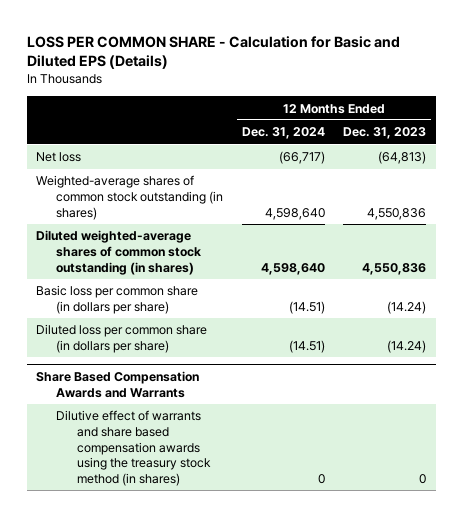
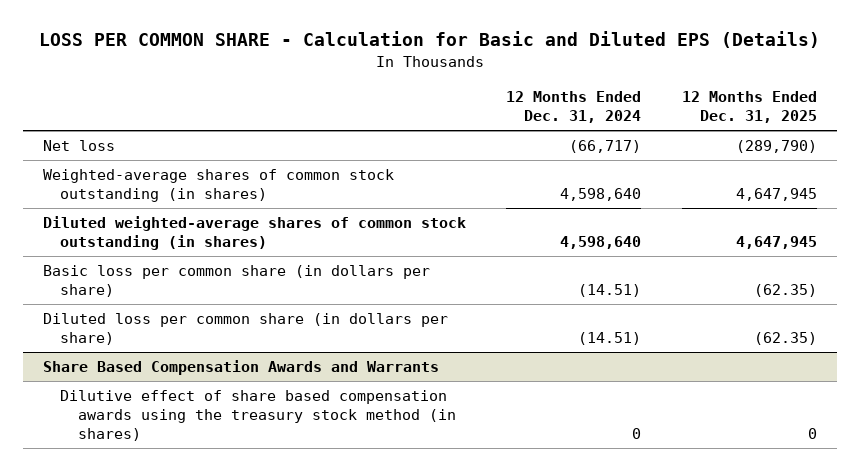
[343,127,427,140] Dec. 31, 2023 -> none
none -> [681,90,817,123] 12 Months Ended Dec. 31, 2025
[56,410,211,487] Dilutive effect of warrants and share based compensation awards using the treasury stock method (in shares) -> [60,390,456,442] Dilutive effect of share based compensation awards using the treasury stock method (in shares)

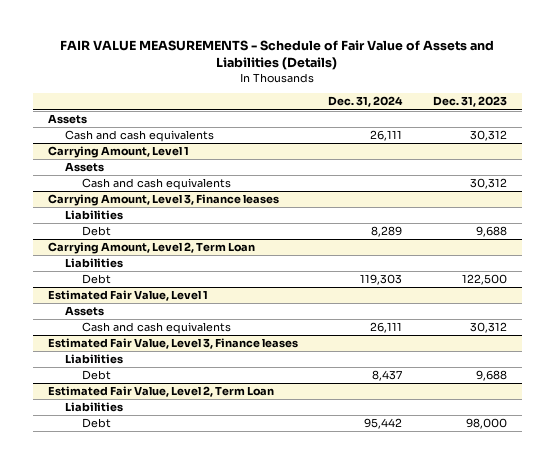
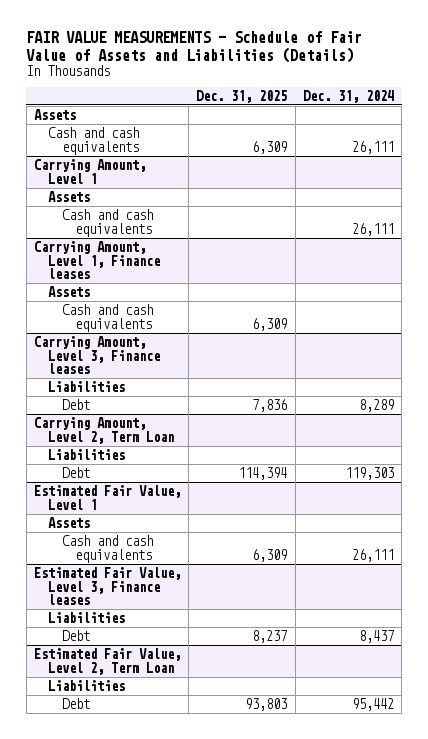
[432,96,507,108] Dec. 31, 2023 -> none
none -> [196,89,288,103] Dec. 31, 2025
none -> [61,209,153,237] Cash and cash equivalents
none -> [33,241,160,280] Carrying Amount, Level 1, Finance leases
none -> [47,286,90,298] Assets

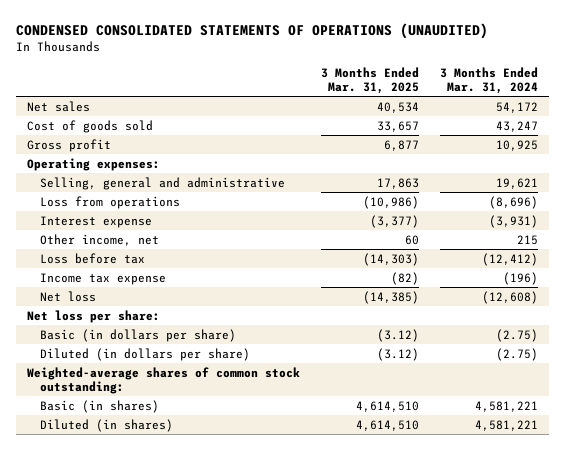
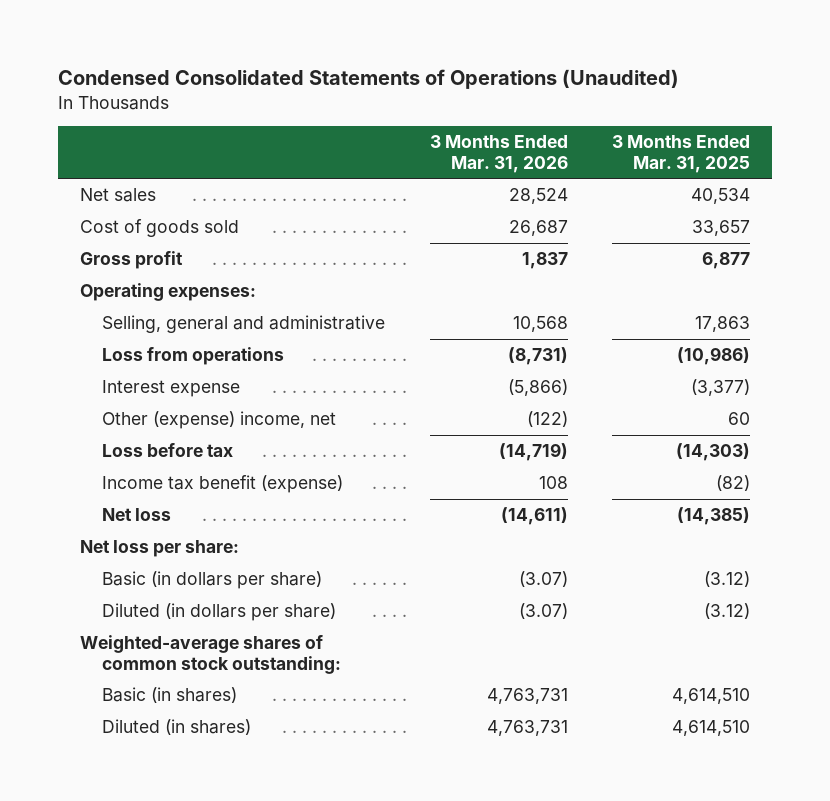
[16,23,489,40] CONDENSED CONSOLIDATED STATEMENTS OF OPERATIONS (UNAUDITED) -> [57,68,679,89] Condensed Consolidated Statements of Operations (Unaudited)
[440,66,539,95] 3 Months Ended Mar. 31, 2024 -> none
none -> [429,135,568,173] 3 Months Ended Mar. 31, 2026
[40,233,160,246] Other income, net -> [102,411,337,430] Other (expense) income, net
[40,272,167,285] Income tax expense -> [102,475,344,494] Income tax benefit (expense)

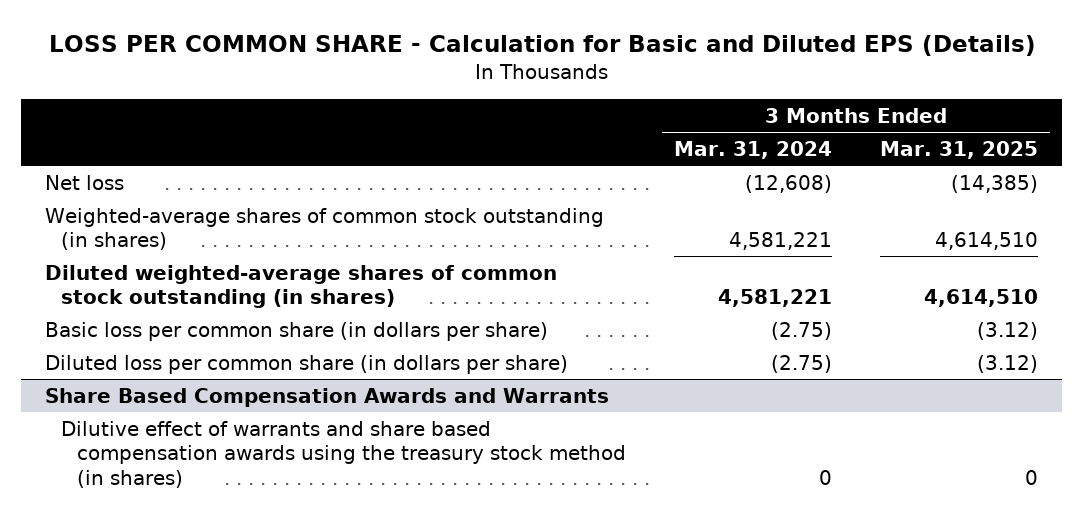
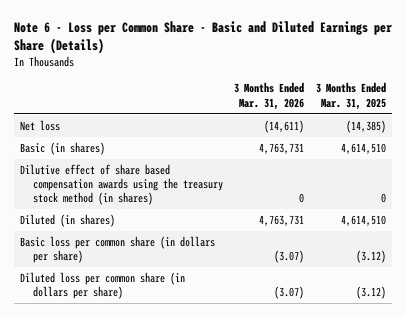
[48,35,1036,57] LOSS PER COMMON SHARE - Calculation for Basic and Diluted EPS (Details) -> [13,20,392,55] Note 6 - Loss per Common Share - Basic and Diluted Earnings per Share (Details)
[674,141,833,160] Mar. 31, 2024 -> none
none -> [234,82,305,110] 3 Months Ended Mar. 31, 2026
[44,207,604,251] Weighted-average shares of common stock outstanding (in shares) -> [19,142,105,156] Basic (in shares)
none -> [19,164,223,206] Dilutive effect of share based compensation awards using the treasury stock method (in shares)
[44,264,557,309] Diluted weighted-average shares of common stock outstanding (in shares) -> [19,214,115,228] Diluted (in shares)
[44,387,609,407] Share Based Compensation Awards and Warrants -> none
[61,420,627,488] Dilutive effect of warrants and share based compensation awards using the treasury stock method (in shares) -> none

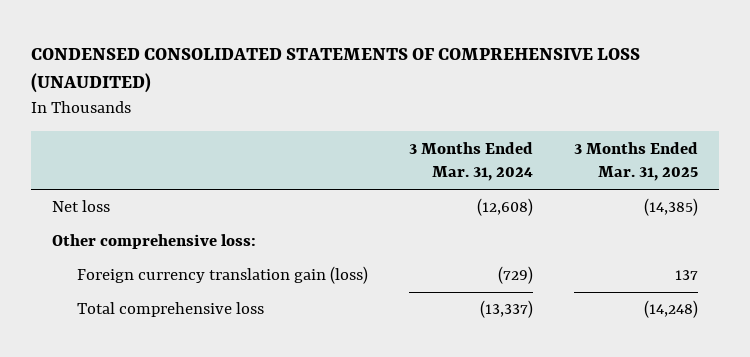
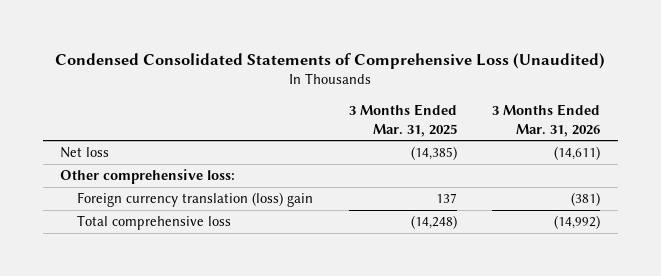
[31,47,641,94] CONDENSED CONSOLIDATED STATEMENTS OF COMPREHENSIVE LOSS (UNAUDITED) -> [55,52,606,69] Condensed Consolidated Statements of Comprehensive Loss (Unaudited)
[409,141,534,182] 3 Months Ended Mar. 31, 2024 -> none
none -> [492,104,601,137] 3 Months Ended Mar. 31, 2026
[77,266,369,285] Foreign currency translation gain (loss) -> [76,192,313,208] Foreign currency translation (loss) gain

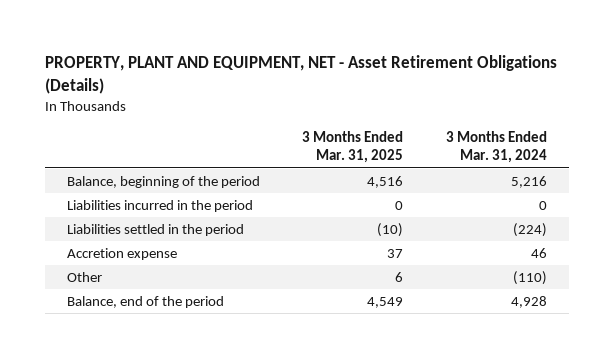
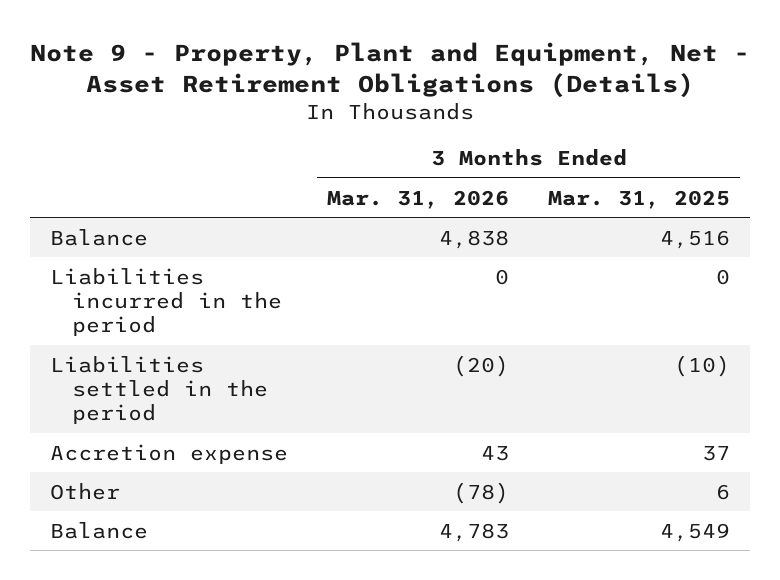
[45,54,558,94] PROPERTY, PLANT AND EQUIPMENT, NET - Asset Retirement Obligations (Details) -> [29,41,750,98] Note 9 - Property, Plant and Equipment, Net - Asset Retirement Obligations (Details)
[446,131,548,164] 3 Months Ended Mar. 31, 2024 -> none
none -> [326,189,509,209] Mar. 31, 2026
[66,175,260,188] Balance, beginning of the period -> [49,228,148,246] Balance
[66,295,224,308] Balance, end of the period -> [49,521,148,539] Balance

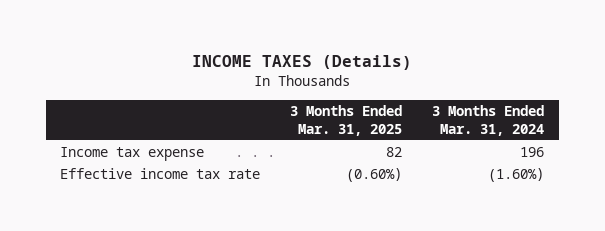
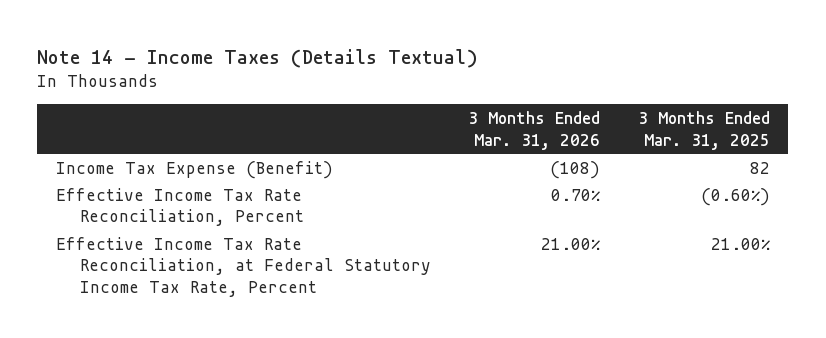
[192,55,413,71] INCOME TAXES (Details) -> [37,48,479,68] Note 14 - Income Taxes (Details Textual)
[432,104,545,136] 3 Months Ended Mar. 31, 2024 -> none
none -> [468,110,601,150] 3 Months Ended Mar. 31, 2026
[60,147,205,162] Income tax expense -> [56,160,334,179] Income Tax Expense (Benefit)
[60,168,261,180] Effective income tax rate -> [56,187,304,227] Effective Income Tax Rate Reconciliation, Percent
none -> [56,236,431,297] Effective Income Tax Rate Reconciliation, at Federal Statutory Income Tax Rate, Percent

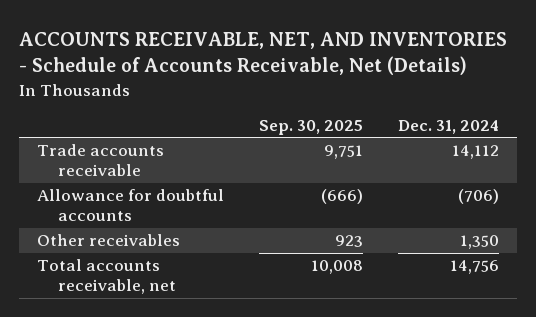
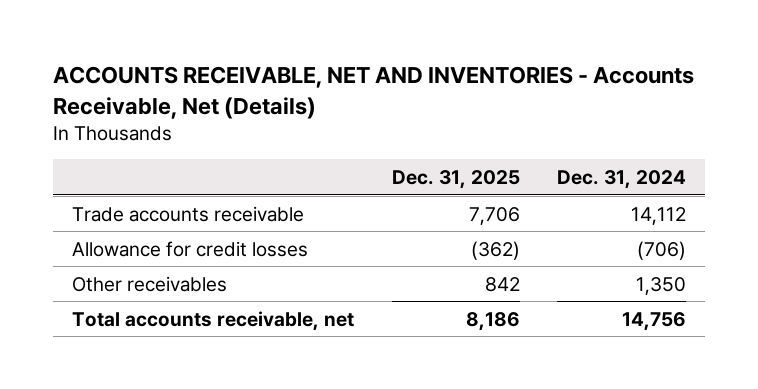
[19,31,508,76] ACCOUNTS RECEIVABLE, NET, AND INVENTORIES - Schedule of Accounts Receivable, Net (Details) -> [53,66,695,119] ACCOUNTS RECEIVABLE, NET AND INVENTORIES - Accounts Receivable, Net (Details)
[259,119,364,135] Sep. 30, 2025 -> none
none -> [391,170,520,190] Dec. 31, 2025
[36,189,224,222] Allowance for doubtful accounts -> [72,240,309,257] Allowance for credit losses

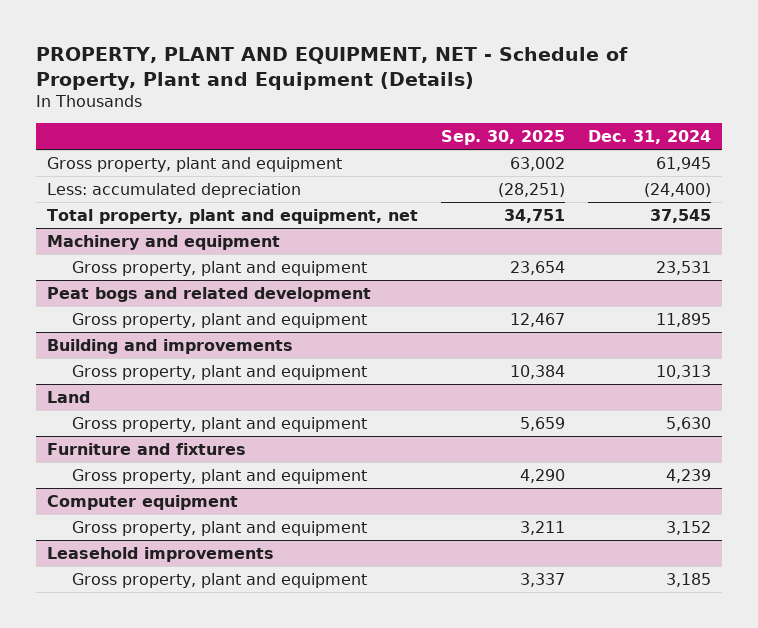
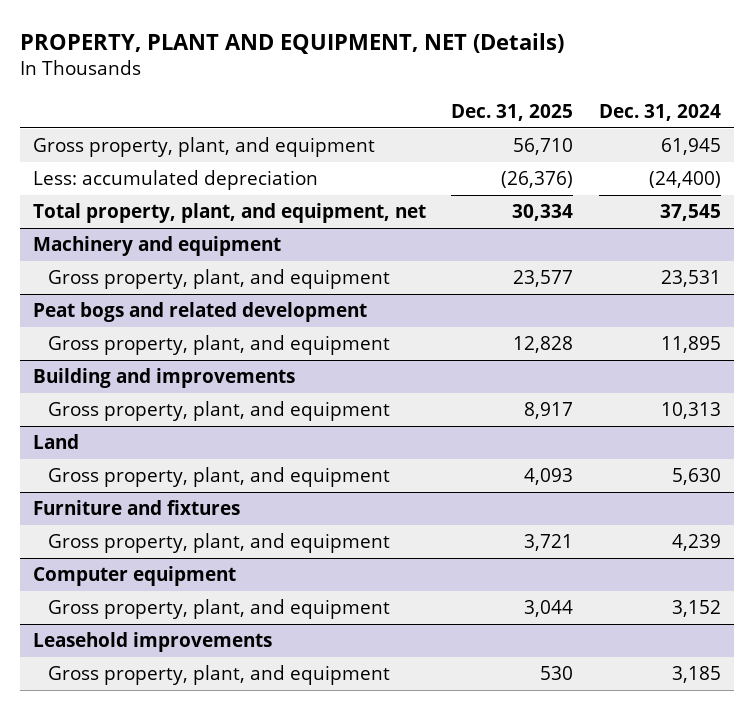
[35,46,628,90] PROPERTY, PLANT AND EQUIPMENT, NET - Schedule of Property, Plant and Equipment (Details) -> [20,32,565,54] PROPERTY, PLANT AND EQUIPMENT, NET (Details)
[441,130,566,146] Sep. 30, 2025 -> none
none -> [451,103,574,121] Dec. 31, 2025
[47,156,343,172] Gross property, plant and equipment -> [32,137,375,158] Gross property, plant, and equipment
[47,208,419,224] Total property, plant and equipment, net -> [32,203,426,224] Total property, plant, and equipment, net
[71,260,367,276] Gross property, plant and equipment -> [47,269,390,290] Gross property, plant, and equipment
[71,312,367,328] Gross property, plant and equipment -> [47,335,390,356] Gross property, plant, and equipment
[71,364,367,380] Gross property, plant and equipment -> [47,401,390,422] Gross property, plant, and equipment
[71,416,367,432] Gross property, plant and equipment -> [47,467,390,488] Gross property, plant, and equipment
[71,468,367,484] Gross property, plant and equipment -> [47,533,390,554] Gross property, plant, and equipment
[71,520,367,536] Gross property, plant and equipment -> [47,599,390,620] Gross property, plant, and equipment
[71,572,367,588] Gross property, plant and equipment -> [47,665,390,686] Gross property, plant, and equipment

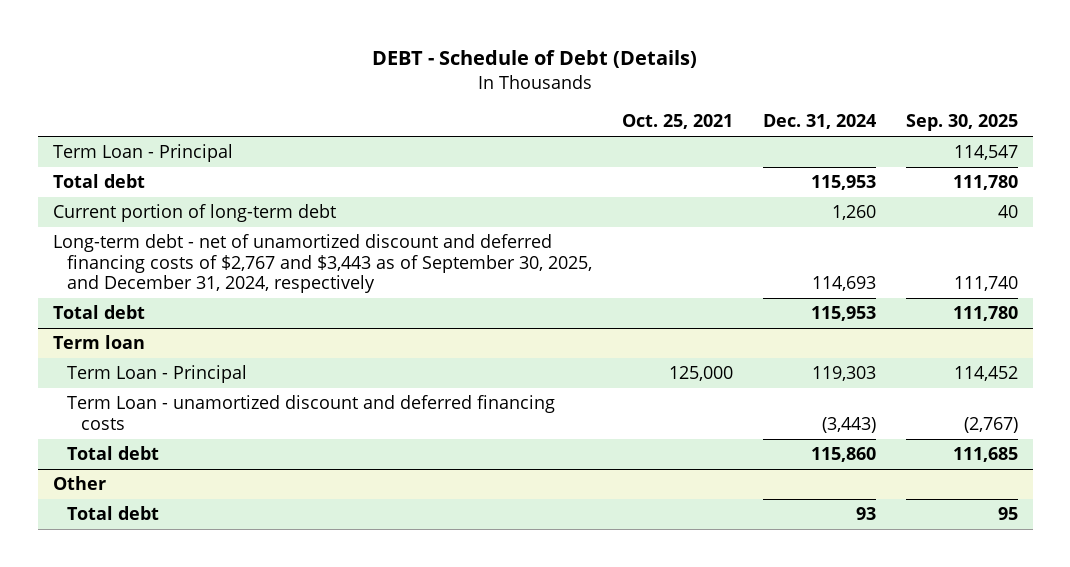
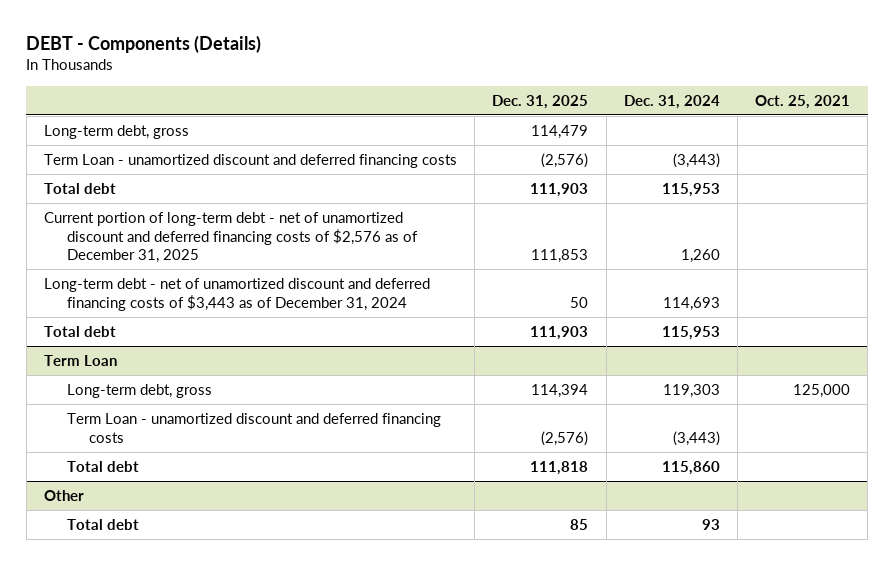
[372,49,698,68] DEBT - Schedule of Debt (Details) -> [26,34,262,53] DEBT - Components (Details)
[905,114,1018,132] Sep. 30, 2025 -> none
none -> [492,94,589,109] Dec. 31, 2025
[52,144,233,163] Term Loan - Principal -> [43,124,189,139] Long-term debt, gross
none -> [43,153,457,168] Term Loan - unamortized discount and deferred financing costs
[52,204,336,223] Current portion of long-term debt -> [43,211,418,264] Current portion of long-term debt - net of unamortized discount and deferred financing costs of $2,576 as of December 31, 2025
[52,234,592,294] Long-term debt - net of unamortized discount and deferred financing costs of $2,767 and $3,443 as of September 30, 2025, and December 31, 2024, respectively -> [43,277,430,311] Long-term debt - net of unamortized discount and deferred financing costs of $3,443 as of December 31, 2024
[52,335,145,350] Term loan -> [43,354,117,366] Term Loan
[66,365,247,384] Term Loan - Principal -> [66,383,212,398] Long-term debt, gross

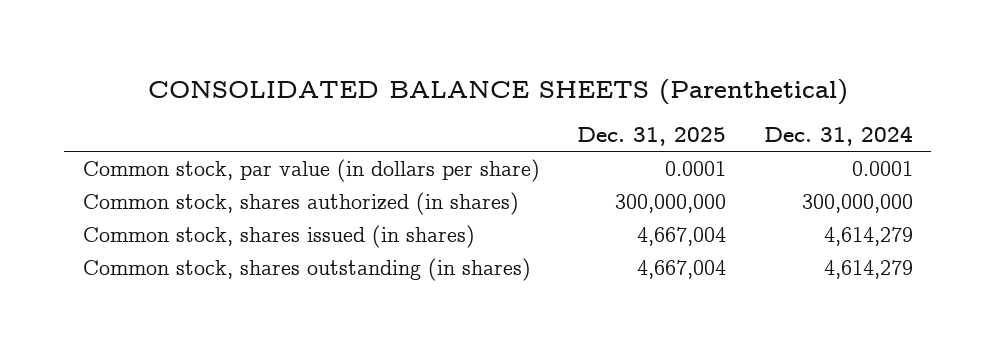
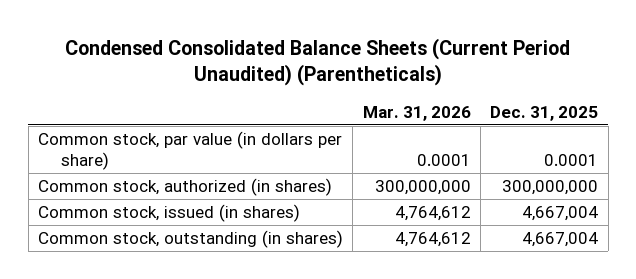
[147,78,848,105] CONSOLIDATED BALANCE SHEETS (Parenthetical) -> [65,37,571,87] Condensed Consolidated Balance Sheets (Current Period Unaudited) (Parentheticals)
[763,126,913,147] Dec. 31, 2024 -> none
none -> [362,105,471,121] Mar. 31, 2026
[83,191,520,215] Common stock, shares authorized (in shares) -> [38,178,333,197] Common stock, authorized (in shares)
[83,224,476,248] Common stock, shares issued (in shares) -> [38,204,301,223] Common stock, issued (in shares)
[83,257,532,281] Common stock, shares outstanding (in shares) -> [38,230,344,249] Common stock, outstanding (in shares)

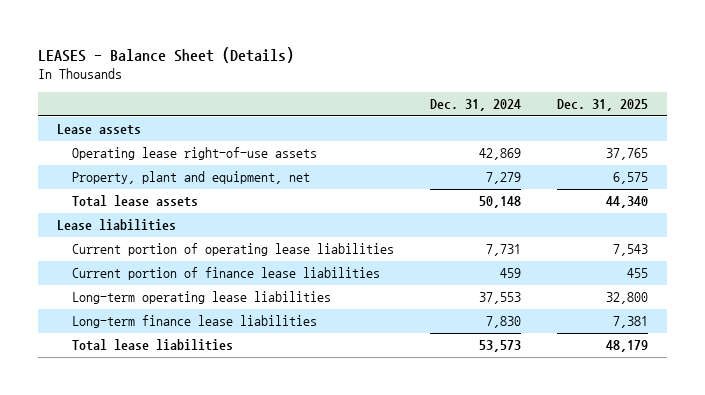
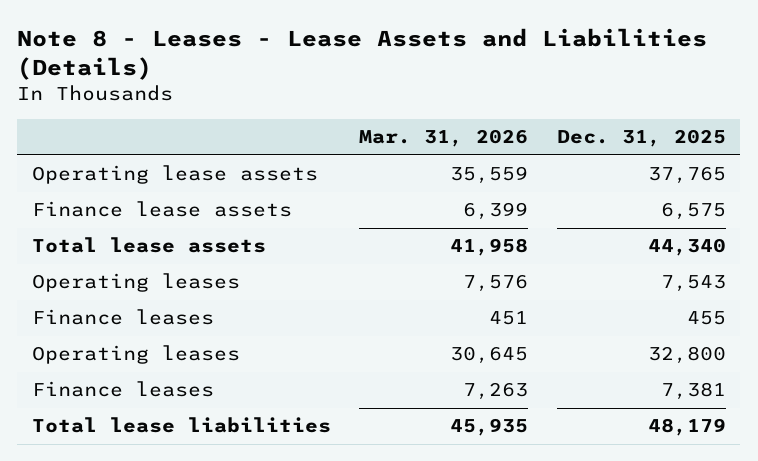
[38,46,295,63] LEASES - Balance Sheet (Details) -> [17,28,708,81] Note 8 - Leases - Lease Assets and Liabilities (Details)
[430,99,522,112] Dec. 31, 2024 -> none
none -> [359,129,529,148] Mar. 31, 2026
[56,124,141,136] Lease assets -> none
[71,147,317,161] Operating lease right-of-use assets -> [31,165,318,185] Operating lease assets
[71,171,310,185] Property, plant and equipment, net -> [31,201,292,218] Finance lease assets
[56,219,176,232] Lease liabilities -> none
[71,243,394,257] Current portion of operating lease liabilities -> [31,273,240,293] Operating leases
[71,267,380,281] Current portion of finance lease liabilities -> [31,309,214,326] Finance leases
[71,291,331,305] Long-term operating lease liabilities -> [31,345,240,365] Operating leases
[71,315,317,329] Long-term finance lease liabilities -> [31,381,214,398] Finance leases

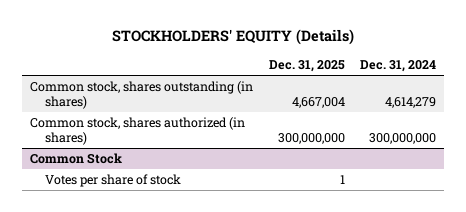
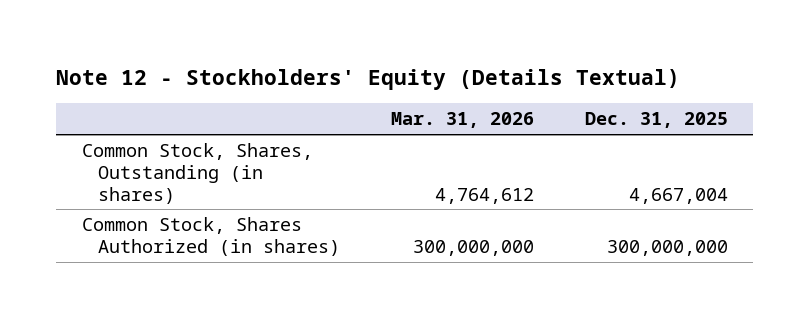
[112,29,355,46] STOCKHOLDERS' EQUITY (Details) -> [56,68,681,90] Note 12 - Stockholders' Equity (Details Textual)
[360,60,437,73] Dec. 31, 2024 -> none
none -> [390,112,534,129] Mar. 31, 2026
[29,153,122,165] Common Stock -> none
[45,174,182,188] Votes per share of stock -> none
[29,81,253,110] Common stock, shares outstanding (in shares) -> [81,142,313,204] Common Stock, Shares, Outstanding (in shares)
[29,117,245,146] Common stock, shares authorized (in shares) -> [81,216,340,256] Common Stock, Shares Authorized (in shares)

